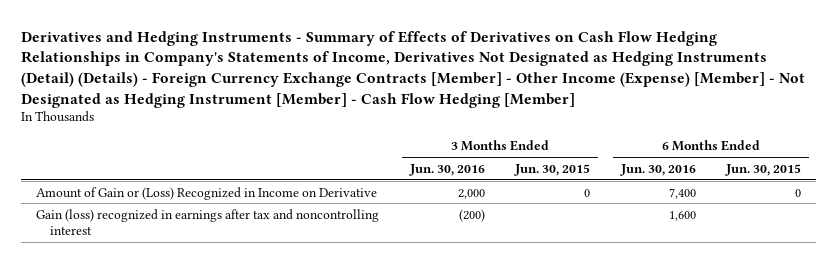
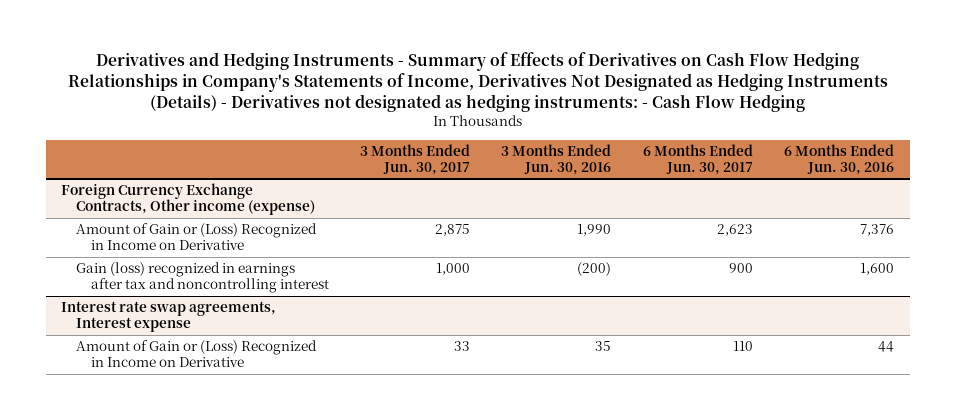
[20,30,805,108] Derivatives and Hedging Instruments - Summary of Effects of Derivatives on Cash Flow Hedging Relationships in Company's Statements of Income, Derivatives Not Designated as Hedging Instruments (Detail) (Details) - Foreign Currency Exchange Contracts [Member] - Other Income (Expense) [Member] - Not Designated as Hedging Instrument [Member] - Cash Flow Hedging [Member] -> [67,52,888,113] Derivatives and Hedging Instruments - Summary of Effects of Derivatives on Cash Flow Hedging Relationships in Company's Statements of Income, Derivatives Not Designated as Hedging Instruments (Details) - Derivatives not designated as hedging instruments: - Cash Flow Hedging
[514,163,591,176] Jun. 30, 2015 -> none
[725,163,802,176] Jun. 30, 2015 -> none
none -> [360,143,471,175] 3 Months Ended Jun. 30, 2017
none -> [642,143,753,175] 6 Months Ended Jun. 30, 2017
none -> [61,183,315,216] Foreign Currency Exchange Contracts, Other income (expense)
[457,188,485,199] 2,000 -> [577,224,612,237] 1,990
[668,187,696,199] 7,400 -> [860,224,895,237] 7,376
none -> [61,301,277,333] Interest rate swap agreements, Interest expense
none -> [75,340,317,368] Amount of Gain or (Loss) Recognized in Income on Derivative

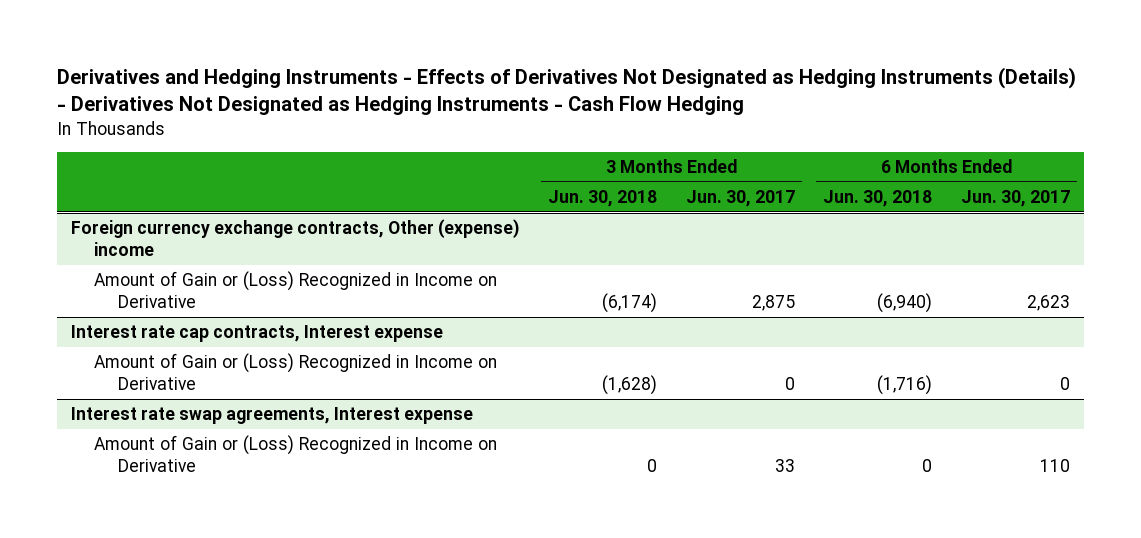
[67,52,888,113] Derivatives and Hedging Instruments - Summary of Effects of Derivatives on Cash Flow Hedging Relationships in Company's Statements of Income, Derivatives Not Designated as Hedging Instruments (Details) - Derivatives not designated as hedging instruments: - Cash Flow Hedging -> [56,66,1076,115] Derivatives and Hedging Instruments - Effects of Derivatives Not Designated as Hedging Instruments (Details) - Derivatives Not Designated as Hedging Instruments - Cash Flow Hedging
[501,143,612,175] 3 Months Ended Jun. 30, 2016 -> none
[784,143,895,175] 6 Months Ended Jun. 30, 2016 -> none
none -> [548,190,658,208] Jun. 30, 2018
none -> [823,190,933,208] Jun. 30, 2018
[61,183,315,216] Foreign Currency Exchange Contracts, Other income (expense) -> [70,219,520,256] Foreign currency exchange contracts, Other (expense) income
[75,262,329,294] Gain (loss) recognized in earnings after tax and noncontrolling interest -> none
none -> [70,325,443,343] Interest rate cap contracts, Interest expense
none -> [94,353,498,390] Amount of Gain or (Loss) Recognized in Income on Derivative

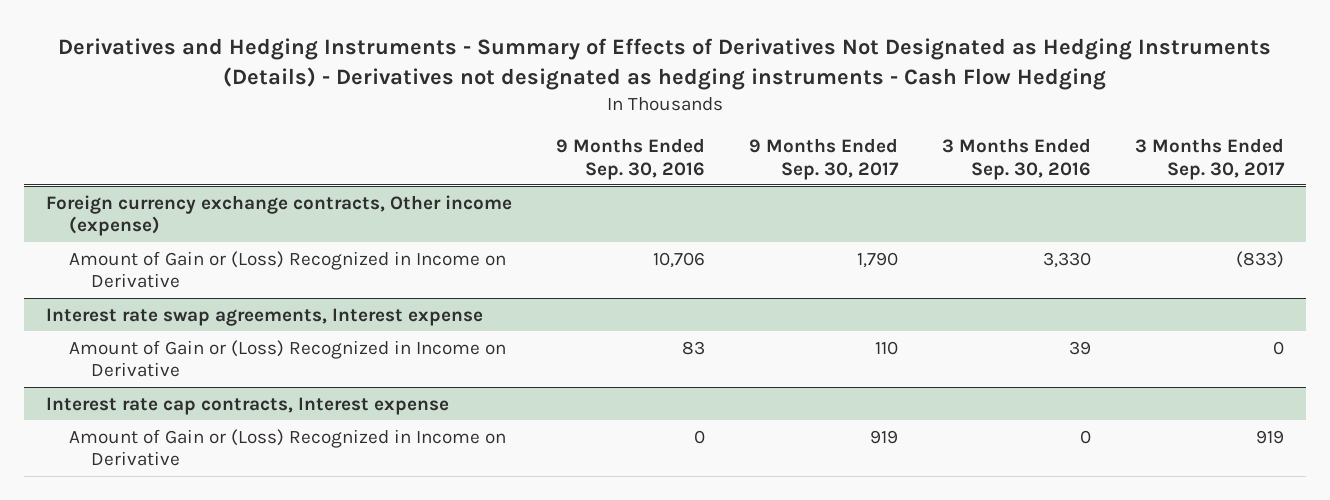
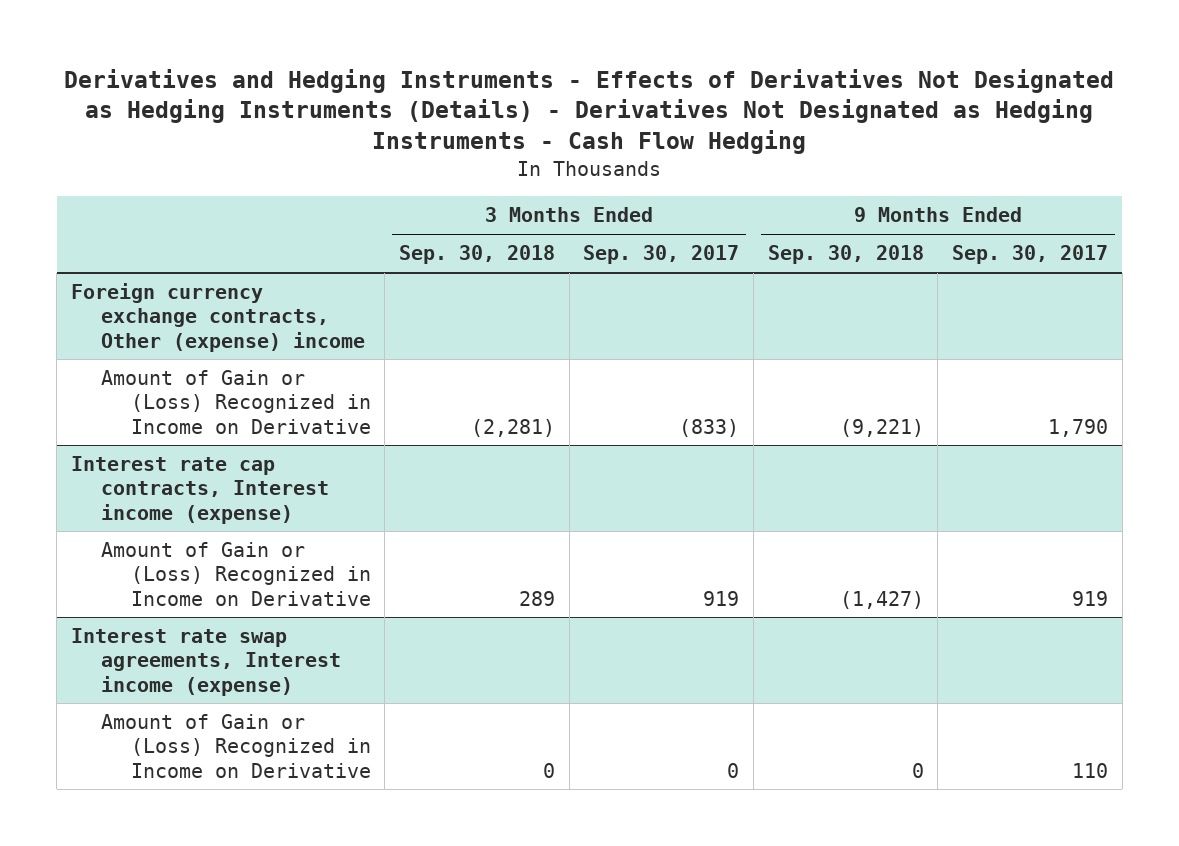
[57,38,1271,91] Derivatives and Hedging Instruments - Summary of Effects of Derivatives Not Designated as Hedging Instruments (Details) - Derivatives not designated as hedging instruments - Cash Flow Hedging -> [64,68,1115,155] Derivatives and Hedging Instruments - Effects of Derivatives Not Designated as Hedging Instruments (Details) - Derivatives Not Designated as Hedging Instruments - Cash Flow Hedging
[556,137,706,180] 9 Months Ended Sep. 30, 2016 -> none
[941,137,1091,180] 3 Months Ended Sep. 30, 2016 -> none
none -> [399,245,556,265] Sep. 30, 2018
none -> [767,245,924,265] Sep. 30, 2018
[46,194,513,237] Foreign currency exchange contracts, Other income (expense) -> [70,283,365,352] Foreign currency exchange contracts, Other (expense) income
[46,307,484,326] Interest rate swap agreements, Interest expense -> none
[68,339,506,378] Amount of Gain or (Loss) Recognized in Income on Derivative -> none
[46,396,450,415] Interest rate cap contracts, Interest expense -> [70,456,329,524] Interest rate cap contracts, Interest income (expense)
none -> [70,628,341,696] Interest rate swap agreements, Interest income (expense)
none -> [100,714,371,778] Amount of Gain or (Loss) Recognized in Income on Derivative

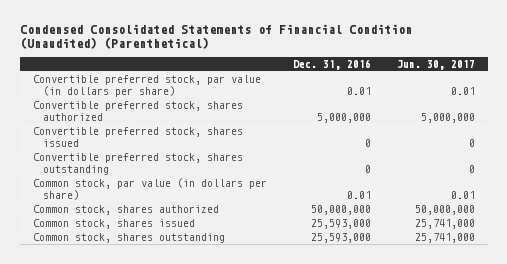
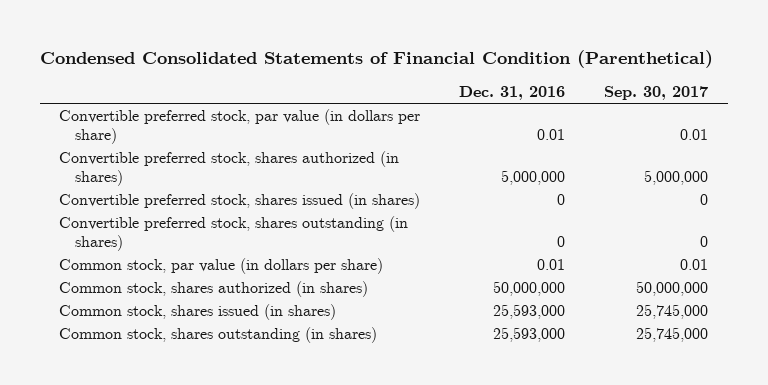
[19,23,412,49] Condensed Consolidated Statements of Financial Condition (Unaudited) (Parenthetical) -> [40,50,714,69] Condensed Consolidated Statements of Financial Condition (Parenthetical)
[396,60,475,71] Jun. 30, 2017 -> none
none -> [604,85,709,100] Sep. 30, 2017
[32,101,243,121] Convertible preferred stock, shares authorized -> [59,151,400,186] Convertible preferred stock, shares authorized (in shares)
[32,127,243,147] Convertible preferred stock, shares issued -> [59,193,421,210] Convertible preferred stock, shares issued (in shares)
[32,153,243,175] Convertible preferred stock, shares outstanding -> [59,216,409,251] Convertible preferred stock, shares outstanding (in shares)
[32,205,219,216] Common stock, shares authorized -> [59,281,369,298] Common stock, shares authorized (in shares)
[32,219,195,230] Common stock, shares issued -> [59,304,337,321] Common stock, shares issued (in shares)
[32,233,225,244] Common stock, shares outstanding -> [59,327,378,344] Common stock, shares outstanding (in shares)

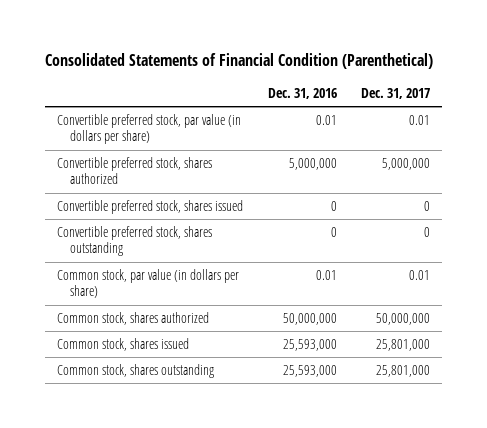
[40,50,714,69] Condensed Consolidated Statements of Financial Condition (Parenthetical) -> [45,53,434,70] Consolidated Statements of Financial Condition (Parenthetical)
[604,85,709,100] Sep. 30, 2017 -> none
none -> [360,87,430,99] Dec. 31, 2017
[59,151,400,186] Convertible preferred stock, shares authorized (in shares) -> [57,157,213,185] Convertible preferred stock, shares authorized
[59,193,421,210] Convertible preferred stock, shares issued (in shares) -> [57,200,244,215] Convertible preferred stock, shares issued
[59,216,409,251] Convertible preferred stock, shares outstanding (in shares) -> [57,226,213,257] Convertible preferred stock, shares outstanding
[59,281,369,298] Common stock, shares authorized (in shares) -> [57,312,210,326] Common stock, shares authorized
[59,304,337,321] Common stock, shares issued (in shares) -> [57,338,190,352] Common stock, shares issued
[59,327,378,344] Common stock, shares outstanding (in shares) -> [57,364,215,379] Common stock, shares outstanding

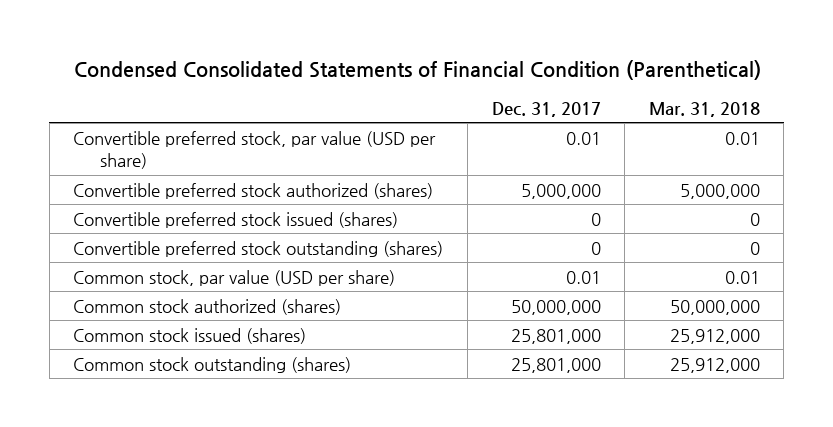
[45,53,434,70] Consolidated Statements of Financial Condition (Parenthetical) -> [73,60,761,81] Condensed Consolidated Statements of Financial Condition (Parenthetical)
[267,87,337,99] Dec. 31, 2016 -> none
none -> [648,101,760,117] Mar. 31, 2018
[57,114,242,145] Convertible preferred stock, par value (in dollars per share) -> [73,130,437,169] Convertible preferred stock, par value (USD per share)
[57,157,213,185] Convertible preferred stock, shares authorized -> [73,182,434,199] Convertible preferred stock authorized (shares)
[57,200,244,215] Convertible preferred stock, shares issued -> [73,211,399,228] Convertible preferred stock issued (shares)
[57,226,213,257] Convertible preferred stock, shares outstanding -> [73,240,444,257] Convertible preferred stock outstanding (shares)
[57,269,240,299] Common stock, par value (in dollars per share) -> [73,269,396,286] Common stock, par value (USD per share)
[57,312,210,326] Common stock, shares authorized -> [73,298,342,315] Common stock authorized (shares)
[57,338,190,352] Common stock, shares issued -> [73,327,307,344] Common stock issued (shares)
[57,364,215,379] Common stock, shares outstanding -> [73,356,352,373] Common stock outstanding (shares)

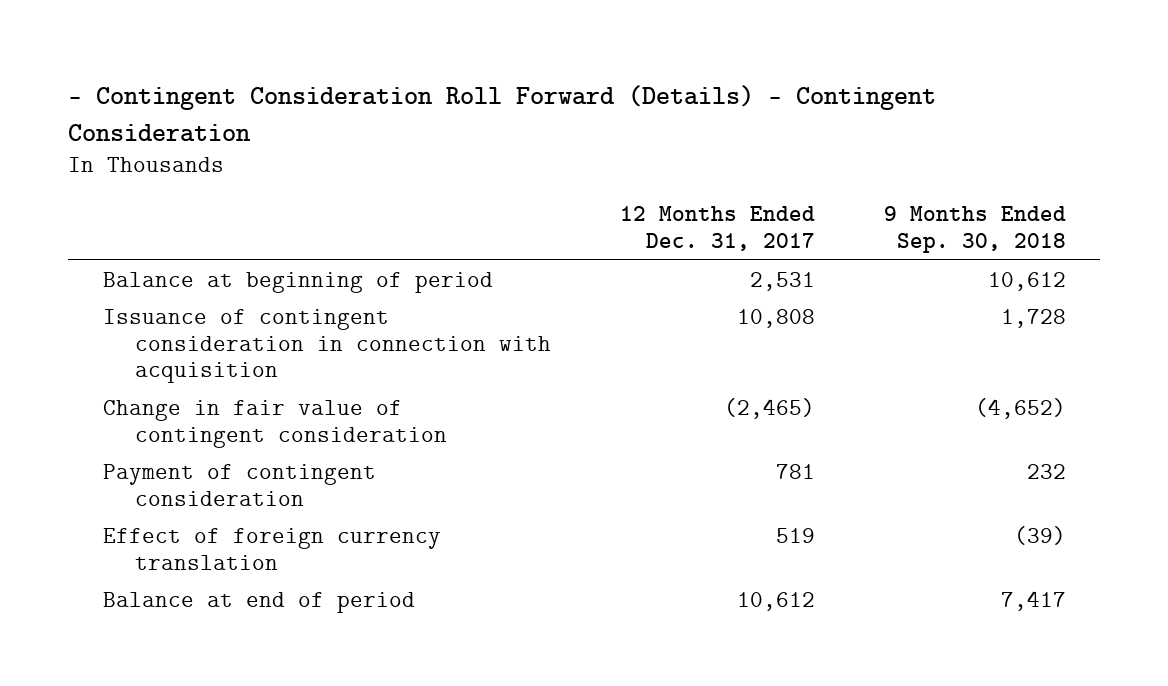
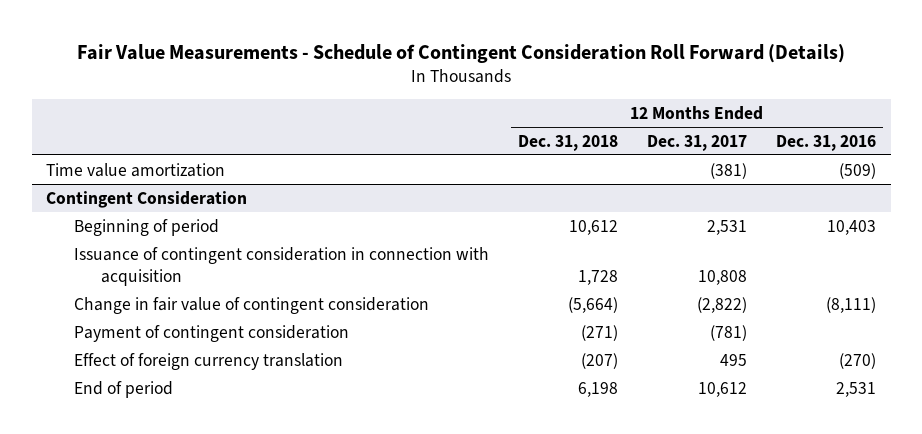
[68,85,937,142] - Contingent Consideration Roll Forward (Details) - Contingent Consideration -> [77,43,846,63] Fair Value Measurements - Schedule of Contingent Consideration Roll Forward (Details)
[883,206,1066,253] 9 Months Ended Sep. 30, 2018 -> none
none -> [517,134,618,151] Dec. 31, 2018
none -> [776,134,877,151] Dec. 31, 2016
none -> [46,162,226,177] Time value amortization
none -> [46,190,248,208] Contingent Consideration
[102,271,493,293] Balance at beginning of period -> [73,218,219,236] Beginning of period
[723,397,815,419] (2,465) -> [696,296,747,313] (2,822)
[775,463,815,479] 781 -> [709,324,747,341] (781)
[775,527,815,543] 519 -> [719,353,747,366] 495
[102,591,415,613] Balance at end of period -> [73,380,173,398] End of period

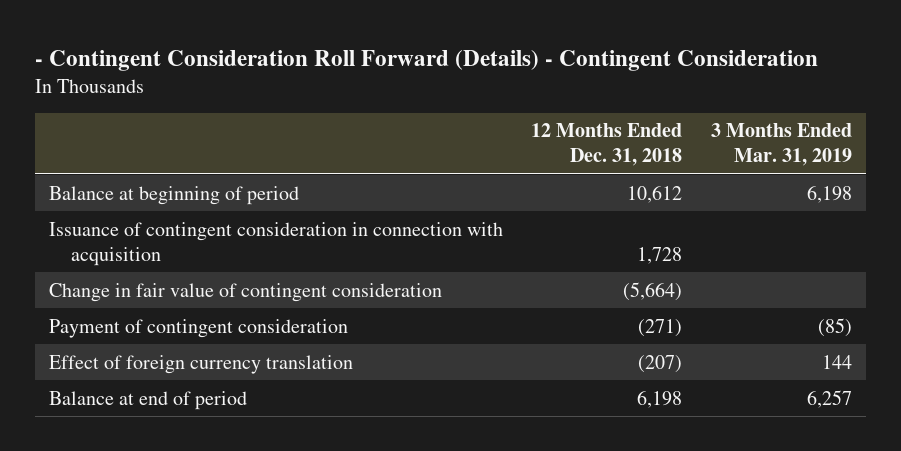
[77,43,846,63] Fair Value Measurements - Schedule of Contingent Consideration Roll Forward (Details) -> [35,50,819,72] - Contingent Consideration Roll Forward (Details) - Contingent Consideration
[646,134,747,151] Dec. 31, 2017 -> none
[776,134,877,151] Dec. 31, 2016 -> none
none -> [710,123,852,167] 3 Months Ended Mar. 31, 2019
[46,162,226,177] Time value amortization -> none
[46,190,248,208] Contingent Consideration -> none
[73,218,219,236] Beginning of period -> [49,185,300,205] Balance at beginning of period
[73,380,173,398] End of period -> [49,390,248,410] Balance at end of period

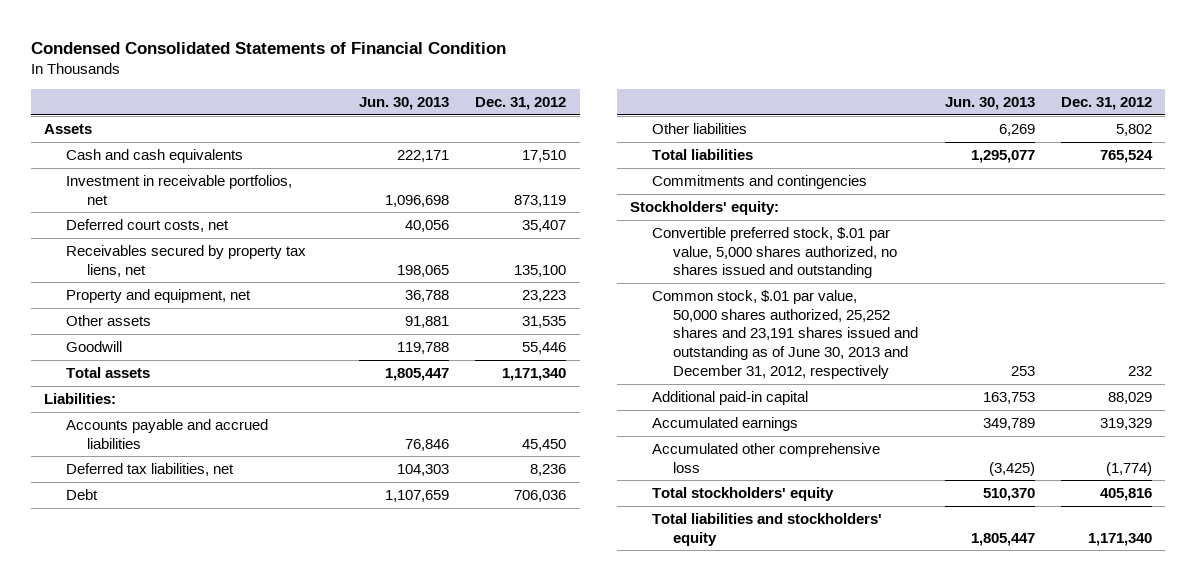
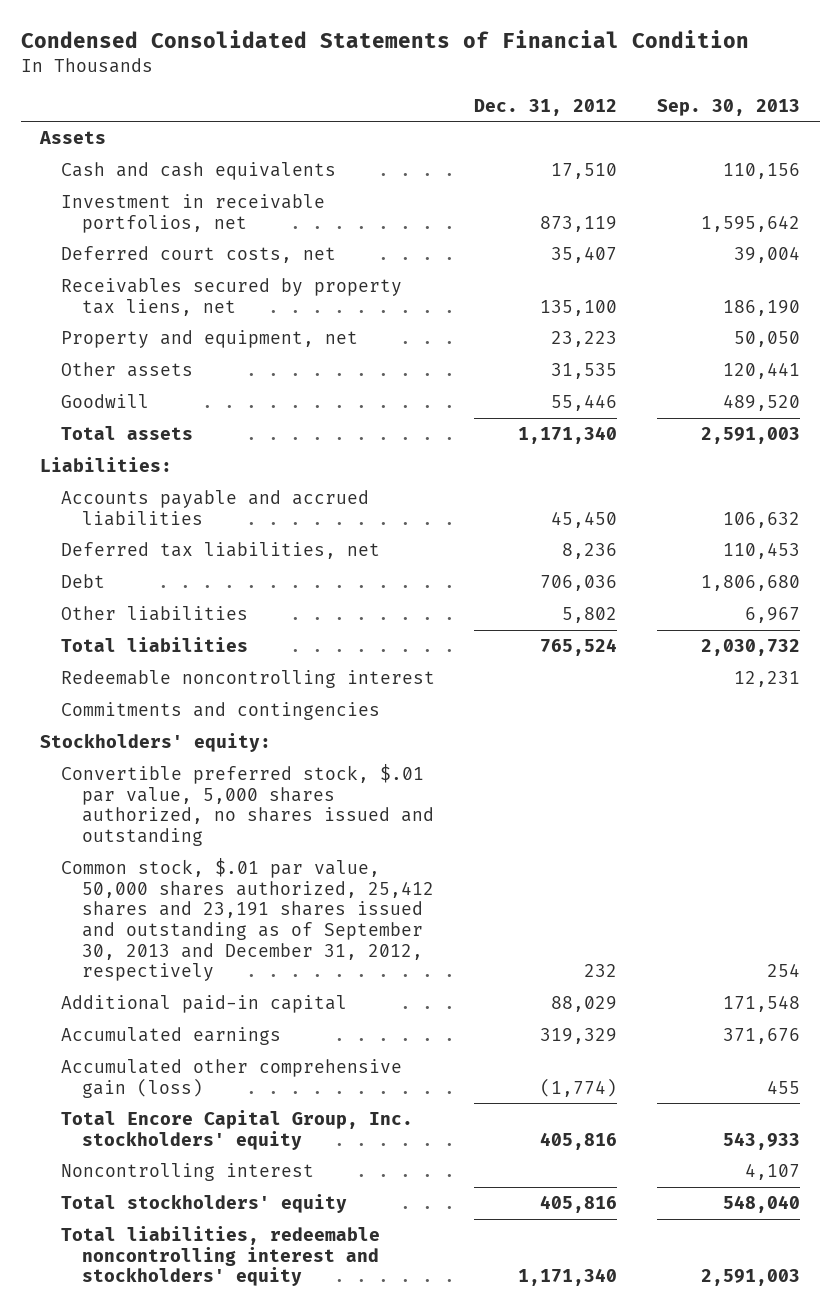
[358,96,449,110] Jun. 30, 2013 -> none
none -> [656,98,800,116] Sep. 30, 2013
none -> [61,669,436,688] Redeemable noncontrolling interest
[651,289,919,380] Common stock, $.01 par value, 50,000 shares authorized, 25,252 shares and 23,191 shares issued and outstanding as of June 30, 2013 and December 31, 2012, respectively -> [61,857,434,982] Common stock, $.01 par value, 50,000 shares authorized, 25,412 shares and 23,191 shares issued and outstanding as of September 30, 2013 and December 31, 2012, respectively
[651,442,880,473] Accumulated other comprehensive loss -> [61,1058,403,1098] Accumulated other comprehensive gain (loss)
none -> [61,1109,414,1150] Total Encore Capital Group, Inc. stockholders' equity
none -> [61,1162,315,1181] Noncontrolling interest
[651,512,882,546] Total liabilities and stockholders' equity -> [61,1225,381,1287] Total liabilities, redeemable noncontrolling interest and stockholders' equity

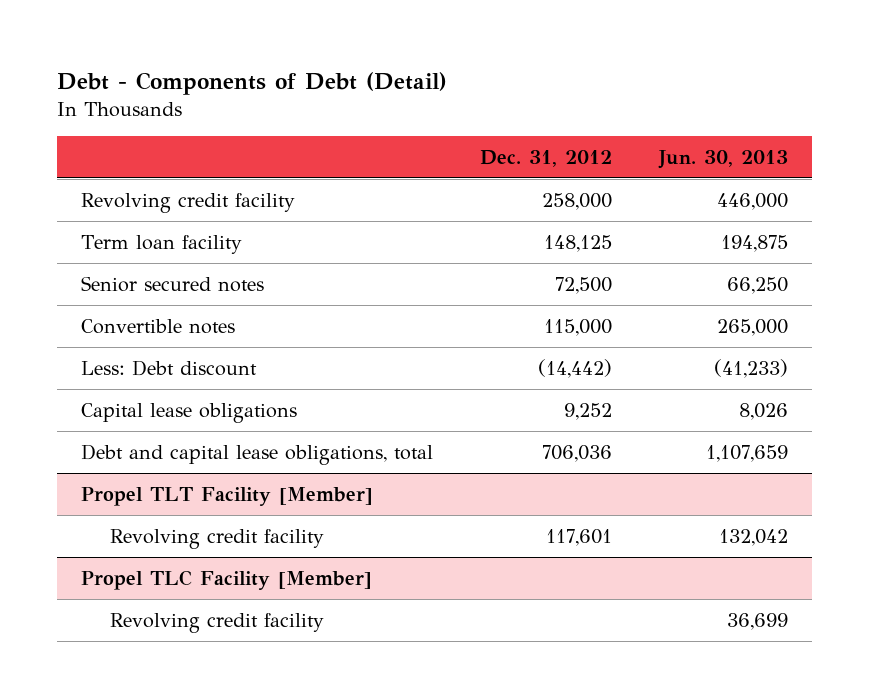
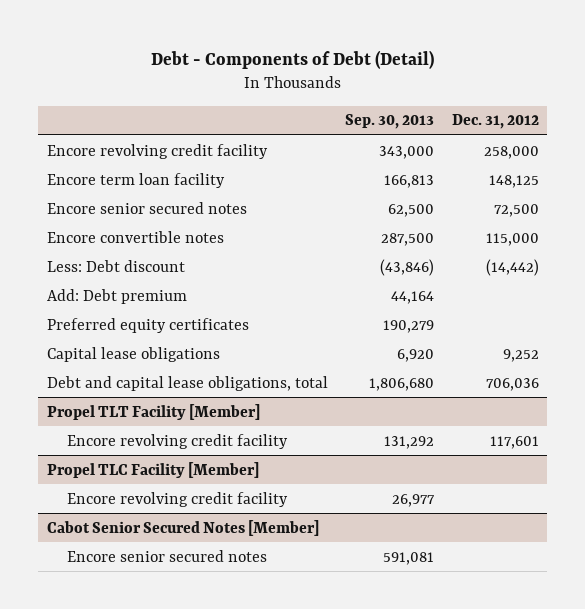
[658,149,789,169] Jun. 30, 2013 -> none
none -> [345,114,435,130] Sep. 30, 2013
[80,192,295,213] Revolving credit facility -> [46,143,268,159] Encore revolving credit facility
[80,234,242,254] Term loan facility -> [46,172,225,188] Encore term loan facility
[80,275,264,292] Senior secured notes -> [46,201,247,214] Encore senior secured notes
[80,318,235,334] Convertible notes -> [46,230,224,243] Encore convertible notes
none -> [46,288,187,304] Add: Debt premium
none -> [46,317,249,333] Preferred equity certificates
[110,528,325,549] Revolving credit facility -> [67,433,289,449] Encore revolving credit facility
[110,612,325,633] Revolving credit facility -> [67,491,289,507] Encore revolving credit facility
none -> [46,519,319,536] Cabot Senior Secured Notes [Member]
none -> [67,549,268,562] Encore senior secured notes

